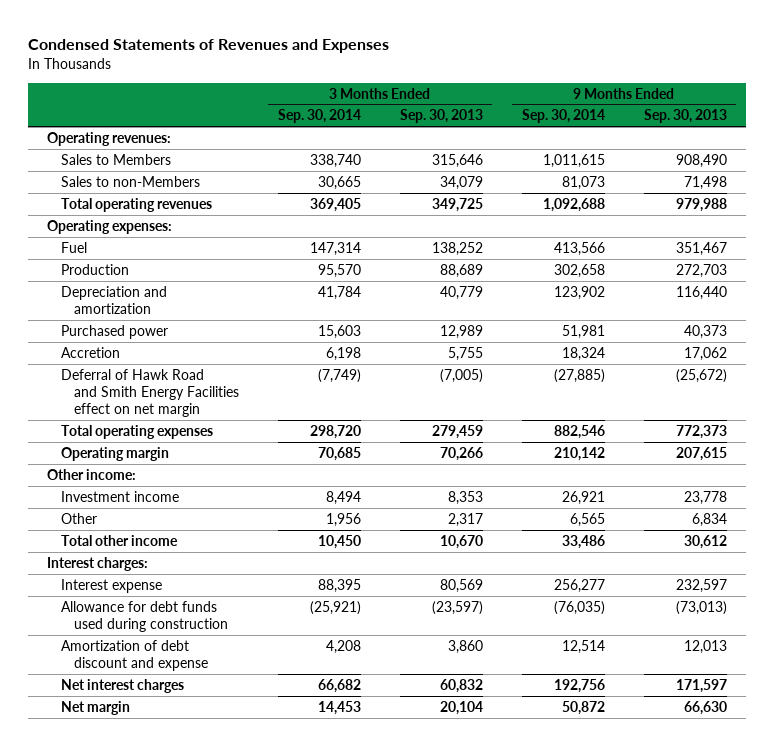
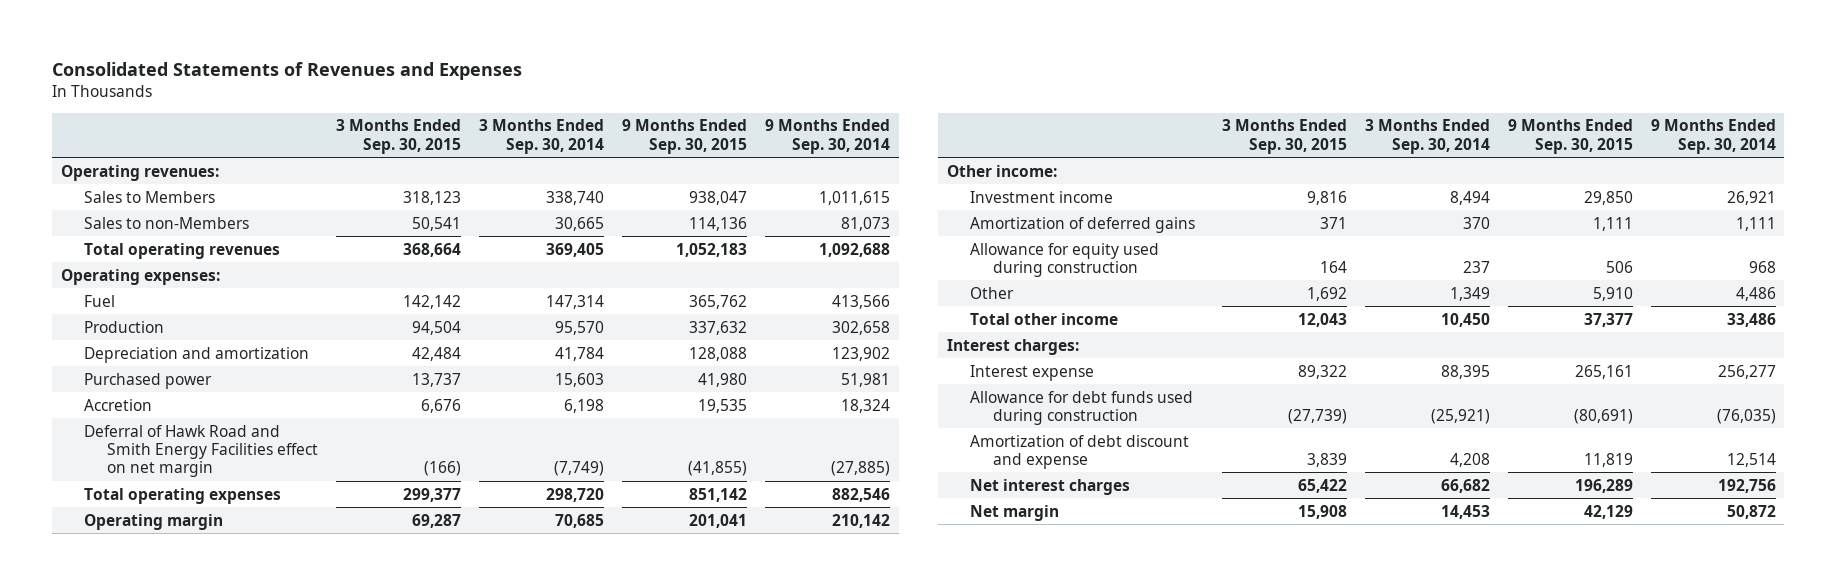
[27,38,389,53] Condensed Statements of Revenues and Expenses -> [51,62,522,81] Consolidated Statements of Revenues and Expenses
[399,109,483,124] Sep. 30, 2013 -> none
[643,109,727,124] Sep. 30, 2013 -> none
none -> [336,119,462,154] 3 Months Ended Sep. 30, 2015
none -> [621,119,747,154] 9 Months Ended Sep. 30, 2015
none -> [969,216,1195,233] Amortization of deferred gains
none -> [969,242,1159,277] Allowance for equity used during construction
[325,512,361,527] 1,956 -> [1449,286,1490,301] 1,349
[569,512,605,527] 6,565 -> [1735,286,1776,301] 4,486

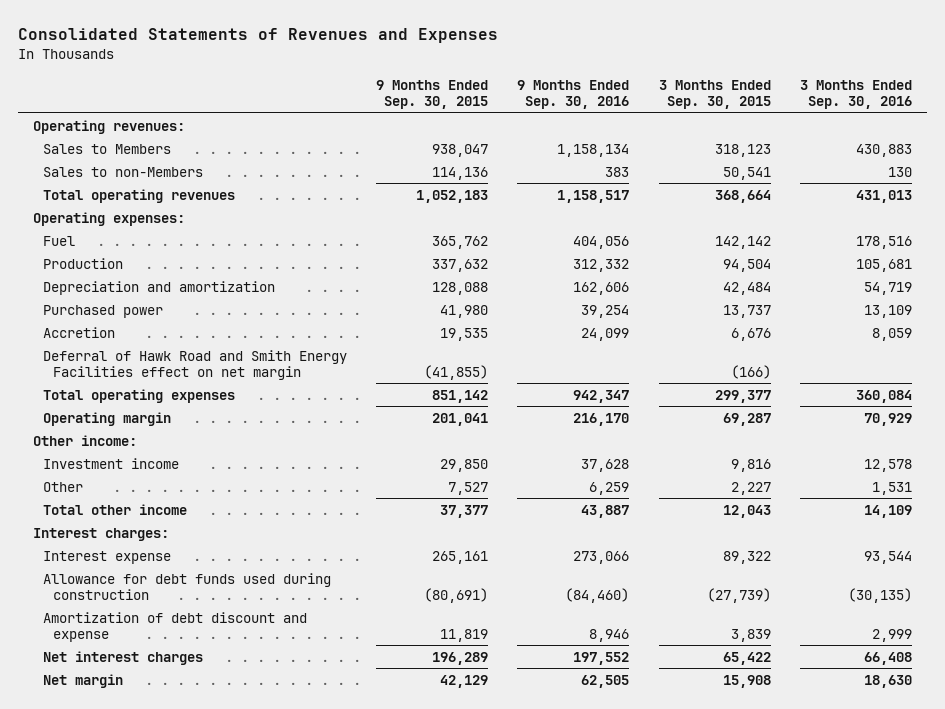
[479,119,605,154] 3 Months Ended Sep. 30, 2014 -> none
[764,119,890,154] 9 Months Ended Sep. 30, 2014 -> none
none -> [517,79,630,110] 9 Months Ended Sep. 30, 2016
none -> [800,79,913,110] 3 Months Ended Sep. 30, 2016
[969,216,1195,233] Amortization of deferred gains -> none
[969,242,1159,277] Allowance for equity used during construction -> none
[1307,286,1348,301] 1,692 -> [730,481,771,495] 2,227
[1592,286,1633,301] 5,910 -> [448,481,489,495] 7,527

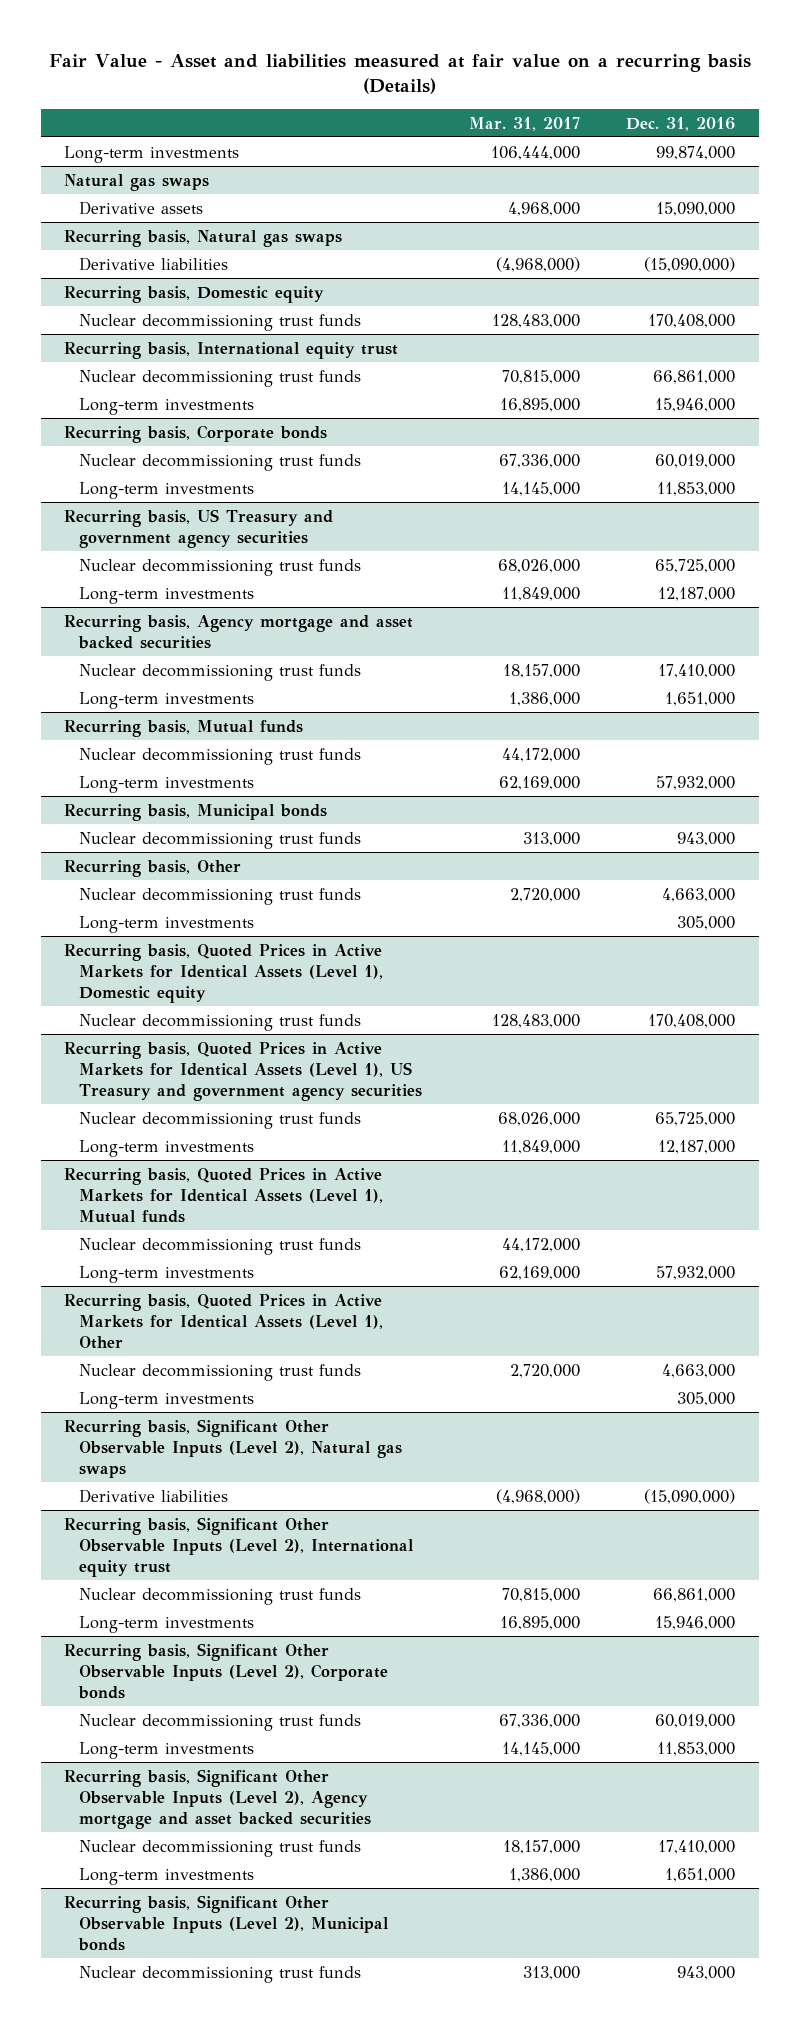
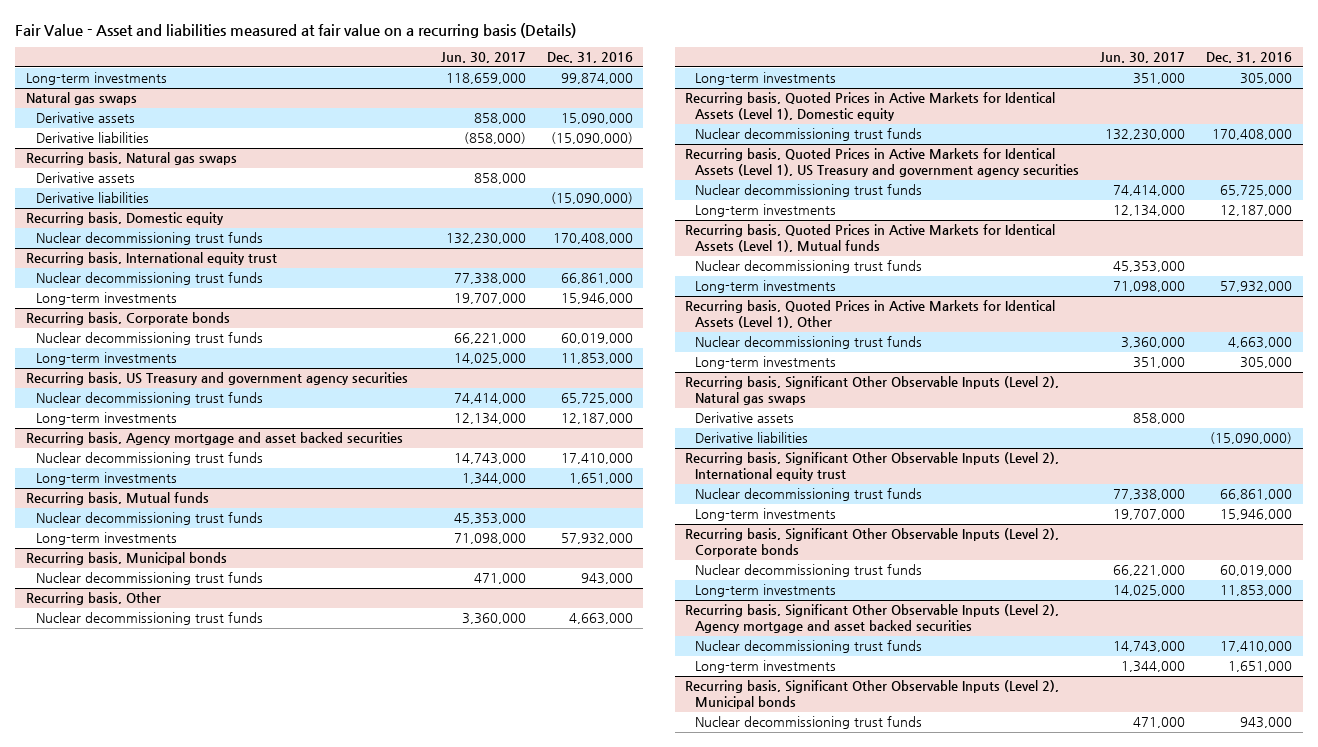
[468,116,580,131] Mar. 31, 2017 -> none
none -> [440,52,526,64] Jun. 30, 2017
none -> [35,132,149,144] Derivative liabilities
none -> [35,172,135,184] Derivative assets
none -> [695,412,795,424] Derivative assets

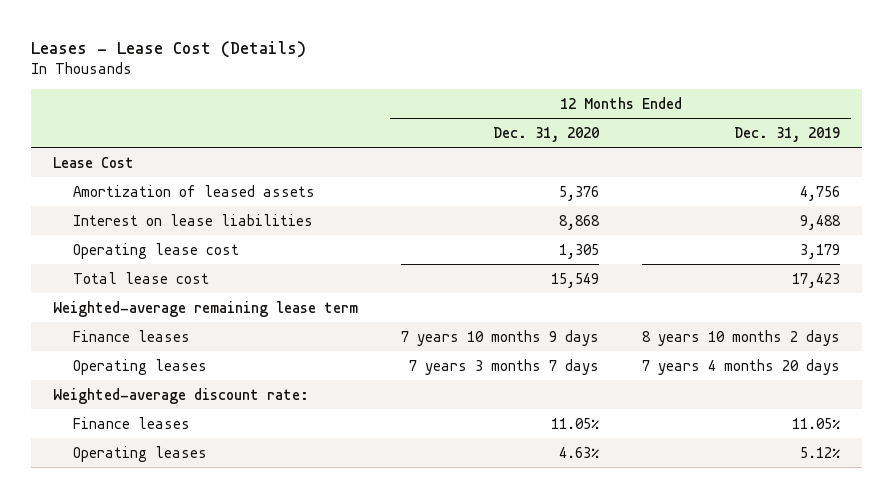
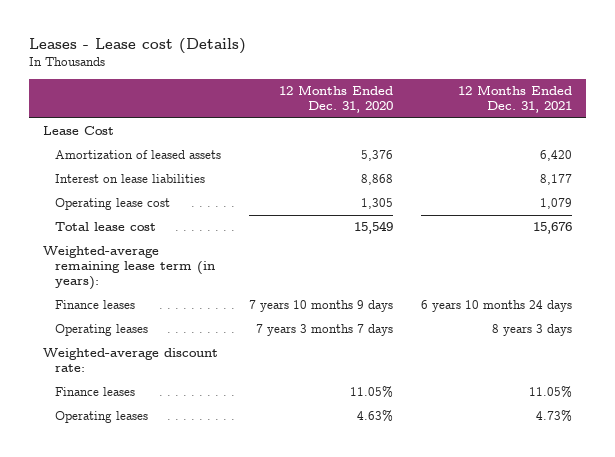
[30,41,306,59] Leases - Lease Cost (Details) -> [29,37,247,54] Leases - Lease cost (Details)
[734,126,841,142] Dec. 31, 2019 -> none
none -> [457,85,572,114] 12 Months Ended Dec. 31, 2021
[52,300,358,317] Weighted-average remaining lease term -> [42,246,216,291] Weighted-average remaining lease term (in years):

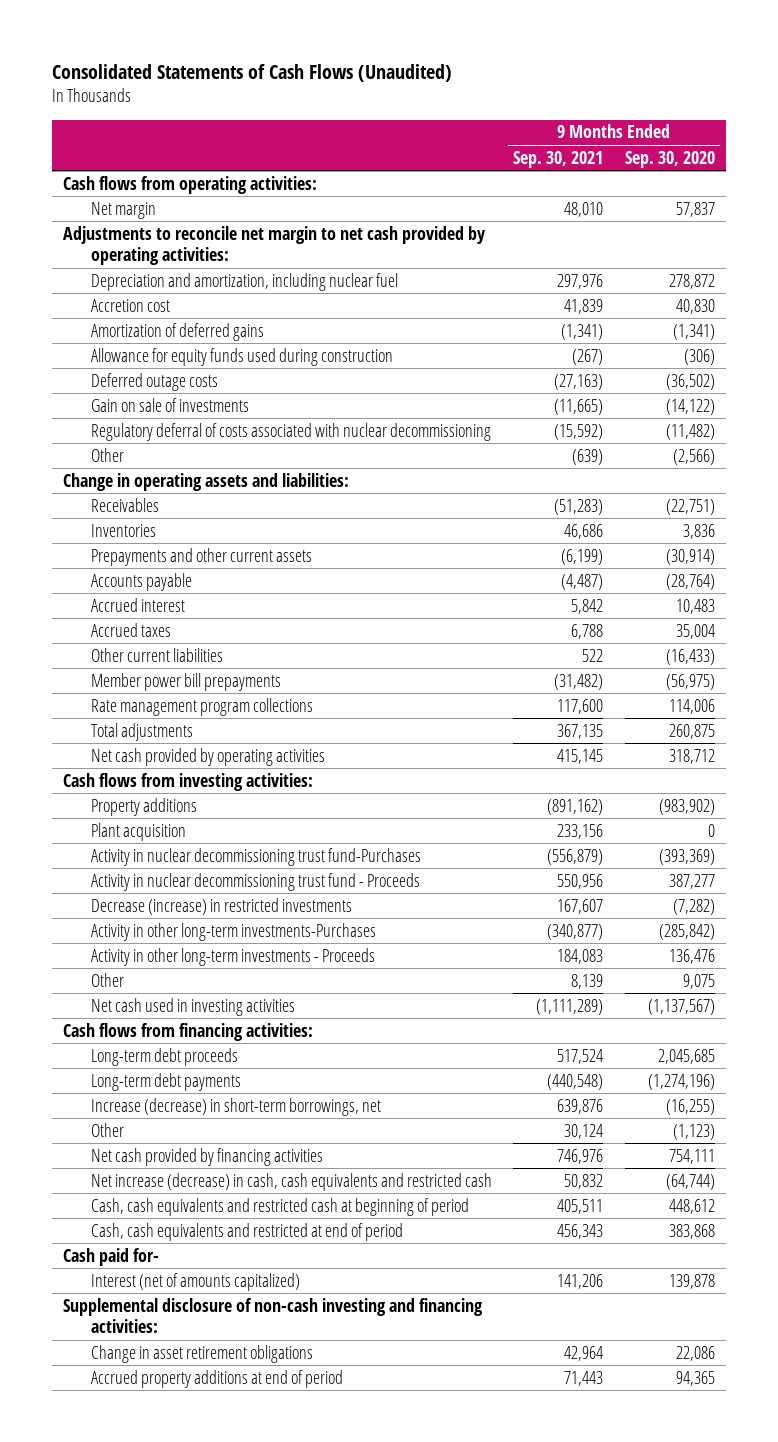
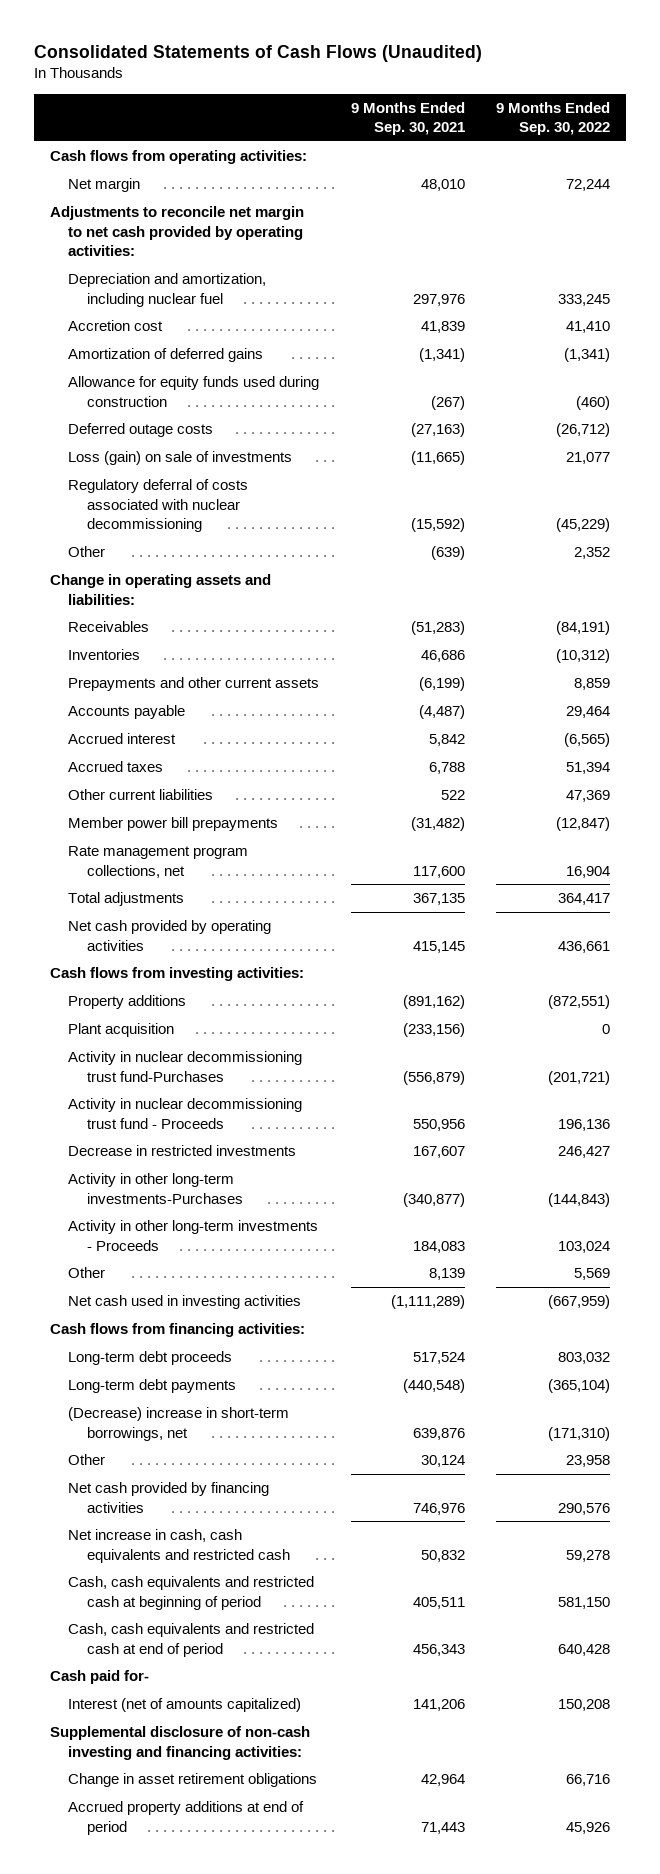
[624,150,715,168] Sep. 30, 2020 -> none
none -> [496,101,611,136] 9 Months Ended Sep. 30, 2022
[90,397,249,412] Gain on sale of investments -> [68,451,293,466] Loss (gain) on sale of investments
[90,697,313,716] Rate management program collections -> [68,846,249,878] Rate management program collections, net
[557,823,604,839] 233,156 -> [402,1023,465,1038] (233,156)
[90,897,352,915] Decrease (increase) in restricted investments -> [68,1145,297,1157] Decrease in restricted investments
[90,1097,381,1116] Increase (decrease) in short-term borrowings, net -> [68,1407,290,1441] (Decrease) increase in short-term borrowings, net
[90,1172,492,1191] Net increase (decrease) in cash, cash equivalents and restricted cash -> [68,1529,290,1563] Net increase in cash, cash equivalents and restricted cash
[90,1222,403,1241] Cash, cash equivalents and restricted at end of period -> [68,1623,315,1657] Cash, cash equivalents and restricted cash at end of period

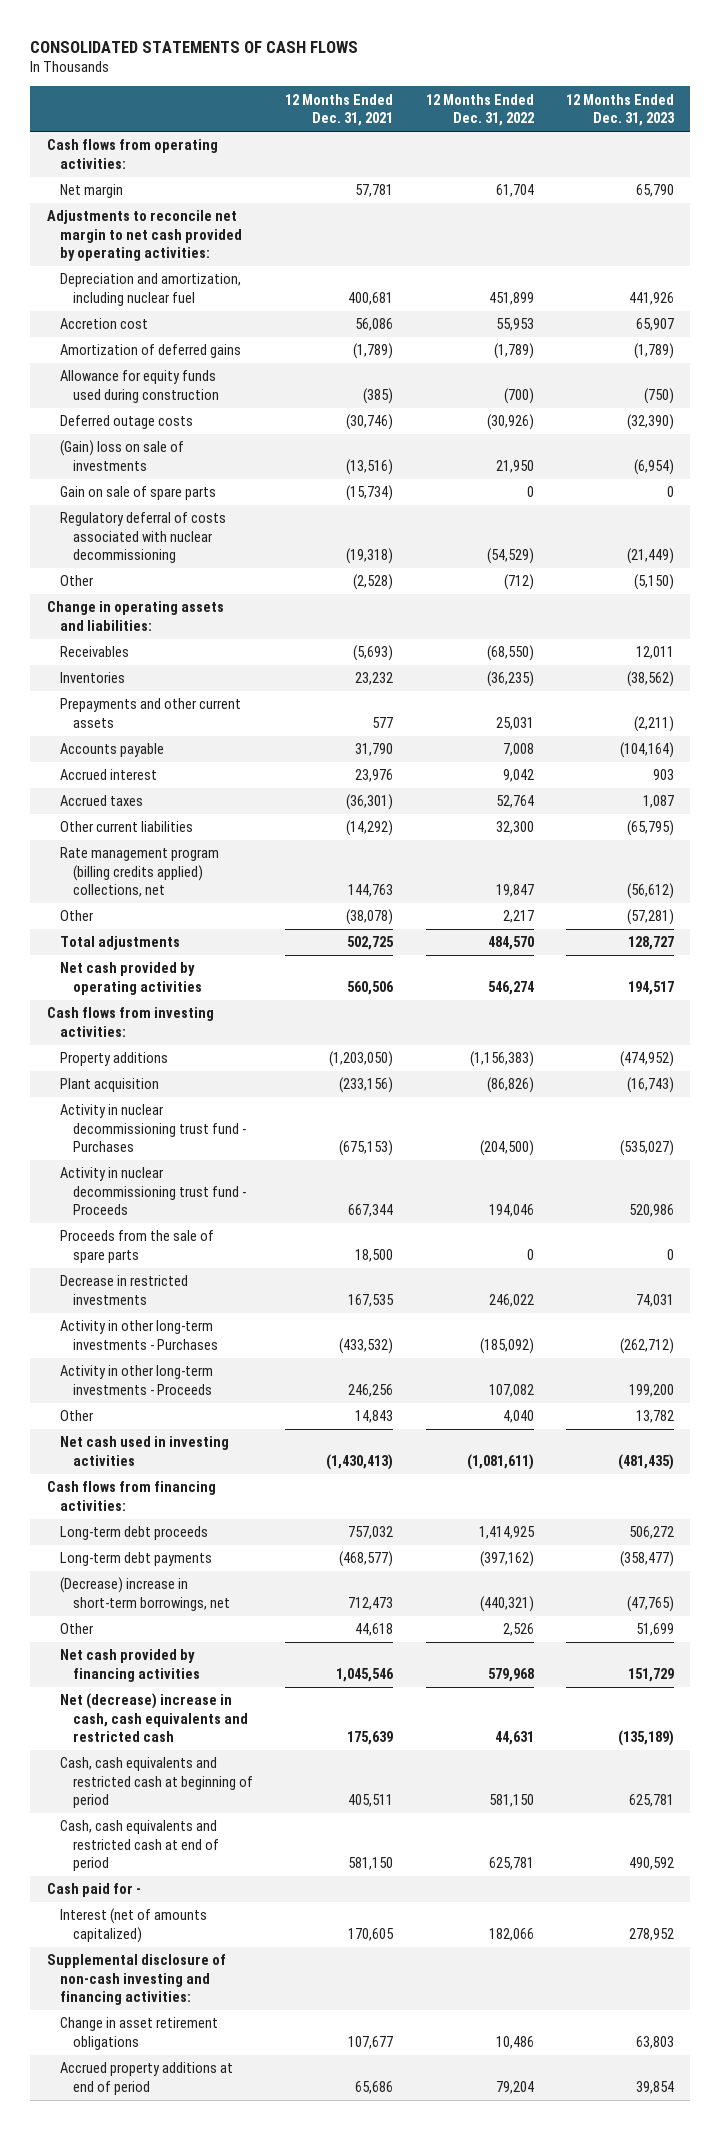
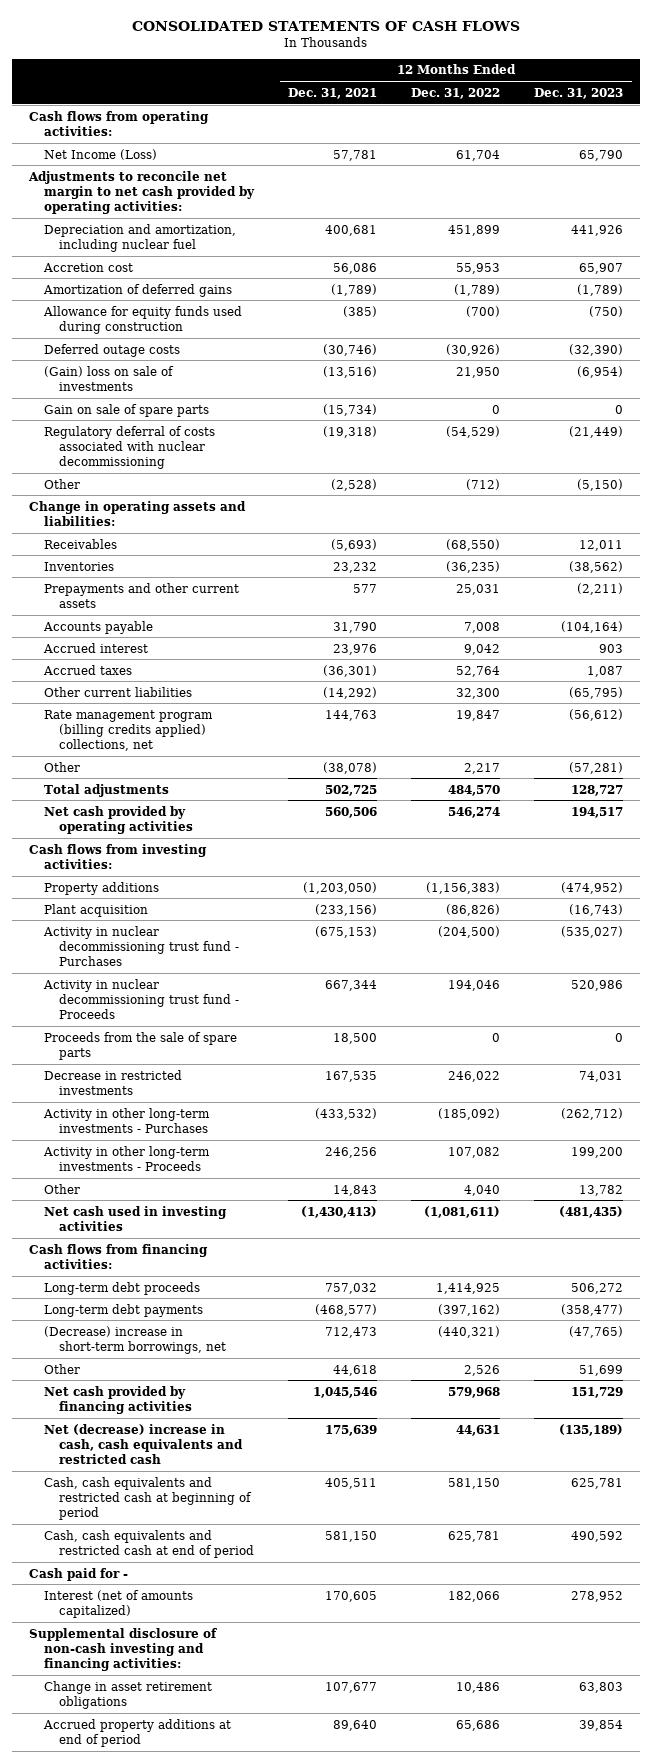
[59,184,123,199] Net margin -> [44,148,158,160] Net Income (Loss)
[355,2080,394,2094] 65,686 -> [333,1719,378,1731] 89,640
[495,2080,534,2094] 79,204 -> [456,1719,501,1731] 65,686

